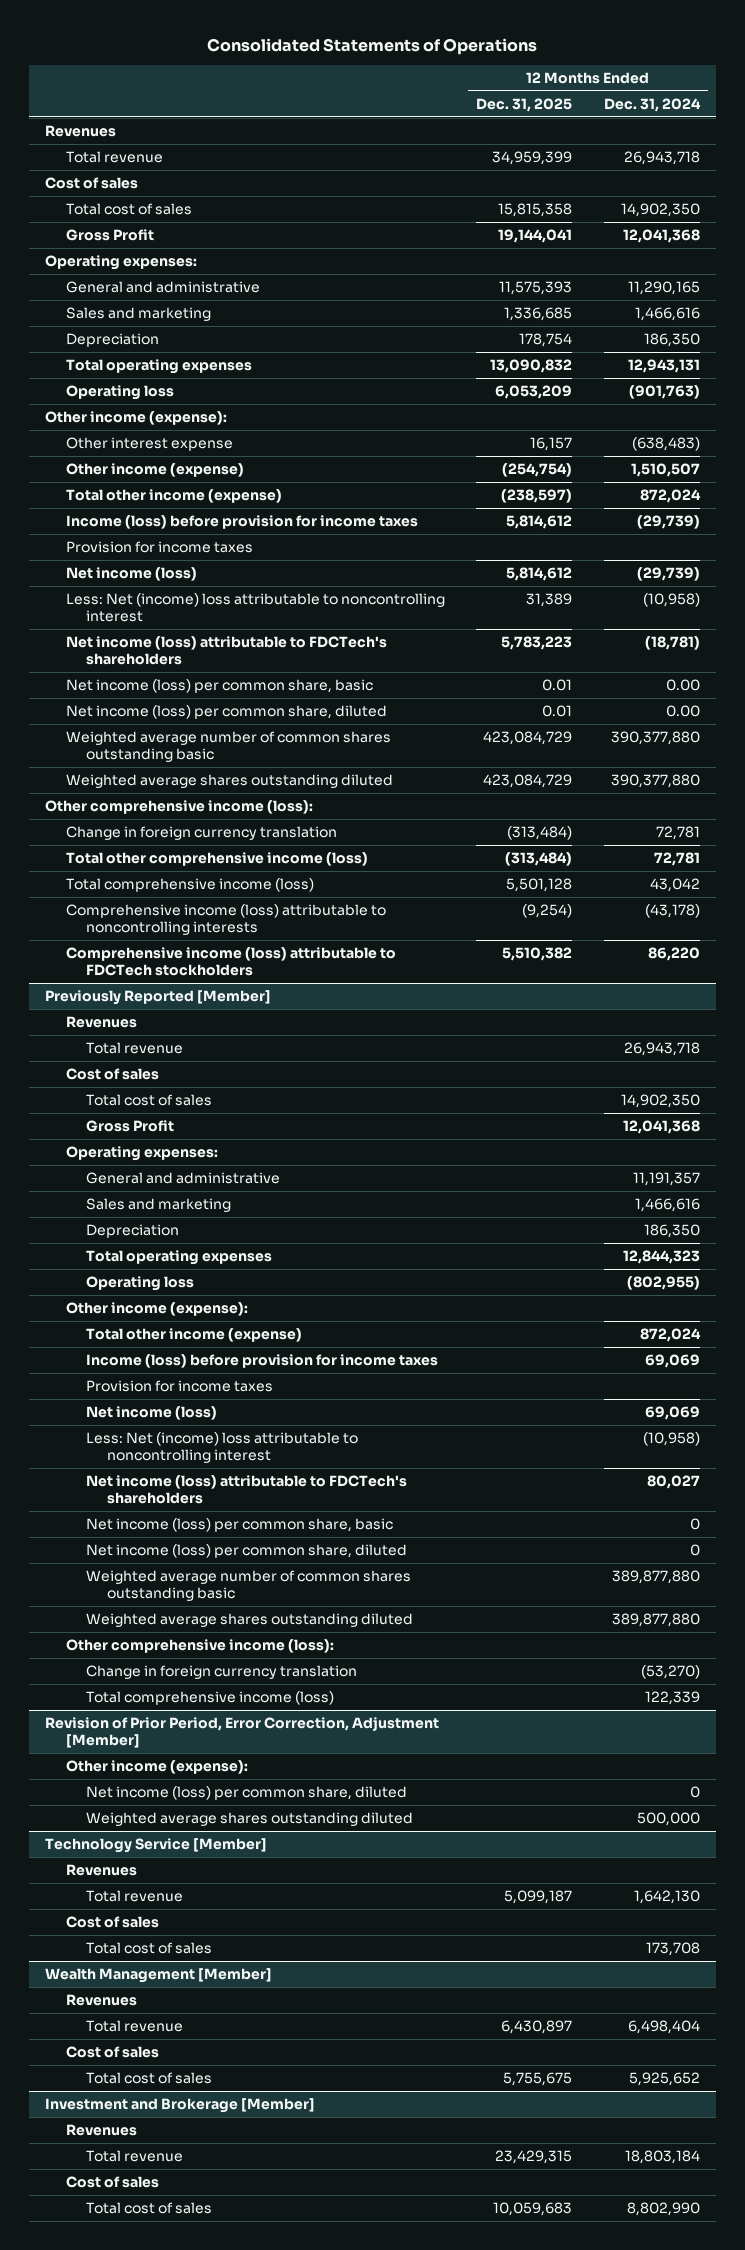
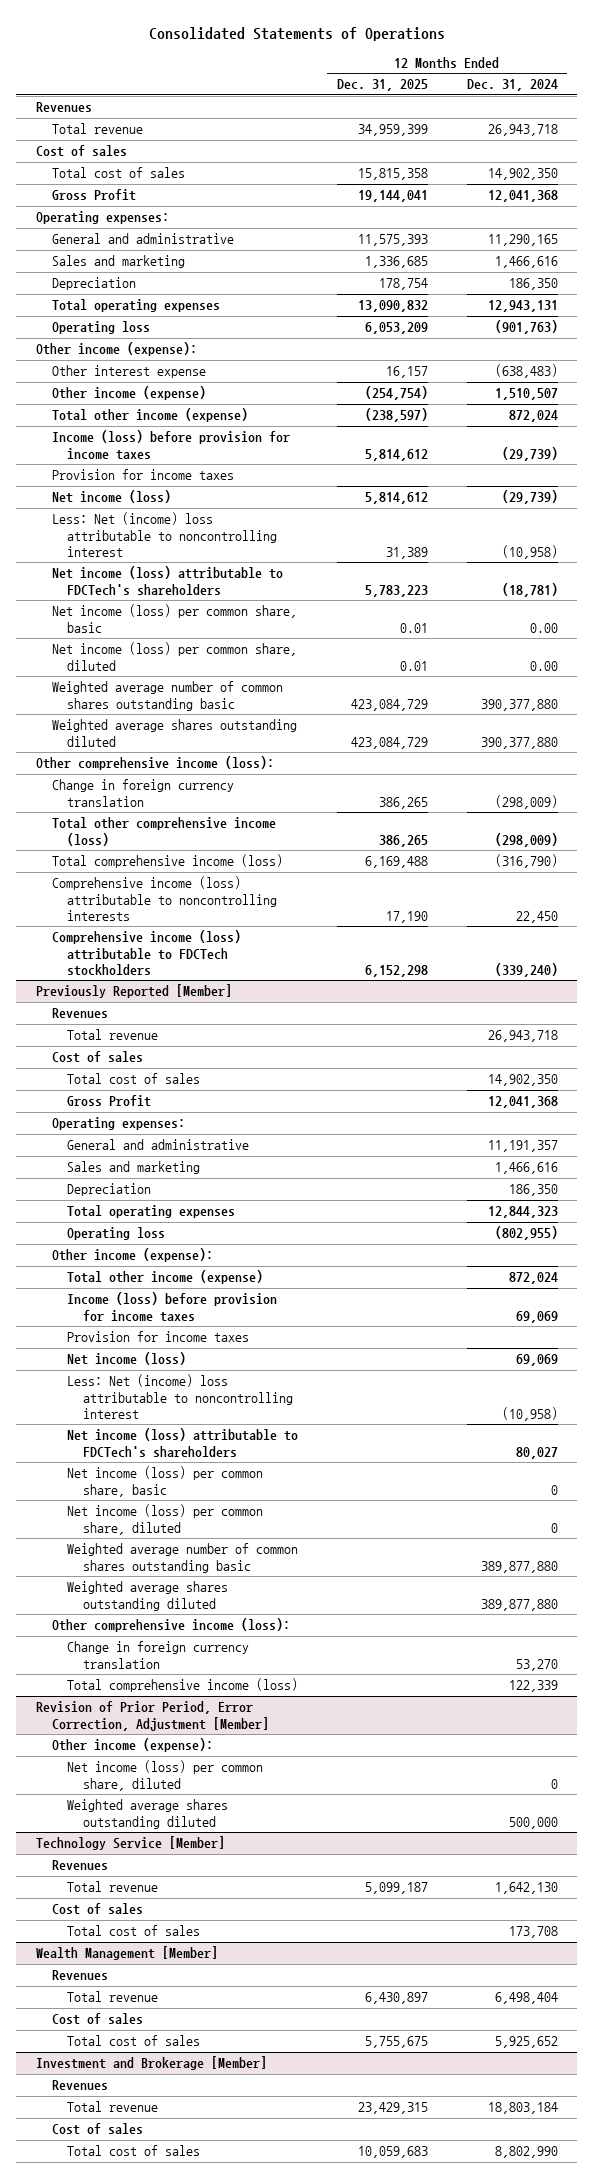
[507,826,573,841] (313,484) -> [378,796,428,809] 386,265
[655,826,700,841] 72,781 -> [494,794,558,809] (298,009)
[505,852,573,867] (313,484) -> [378,834,428,847] 386,265
[653,852,700,867] 72,781 -> [494,832,558,847] (298,009)
[506,878,573,893] 5,501,128 -> [364,856,428,869] 6,169,488
[649,878,700,893] 43,042 -> [494,854,558,869] (316,790)
[522,904,573,919] (9,254) -> [385,910,428,923] 17,190
[644,904,700,919] (43,178) -> [515,910,558,923] 22,450
[502,947,573,962] 5,510,382 -> [364,964,428,977] 6,152,298
[647,947,700,962] 86,220 -> [494,962,558,977] (339,240)
[640,1665,700,1680] (53,270) -> [515,1658,558,1671] 53,270

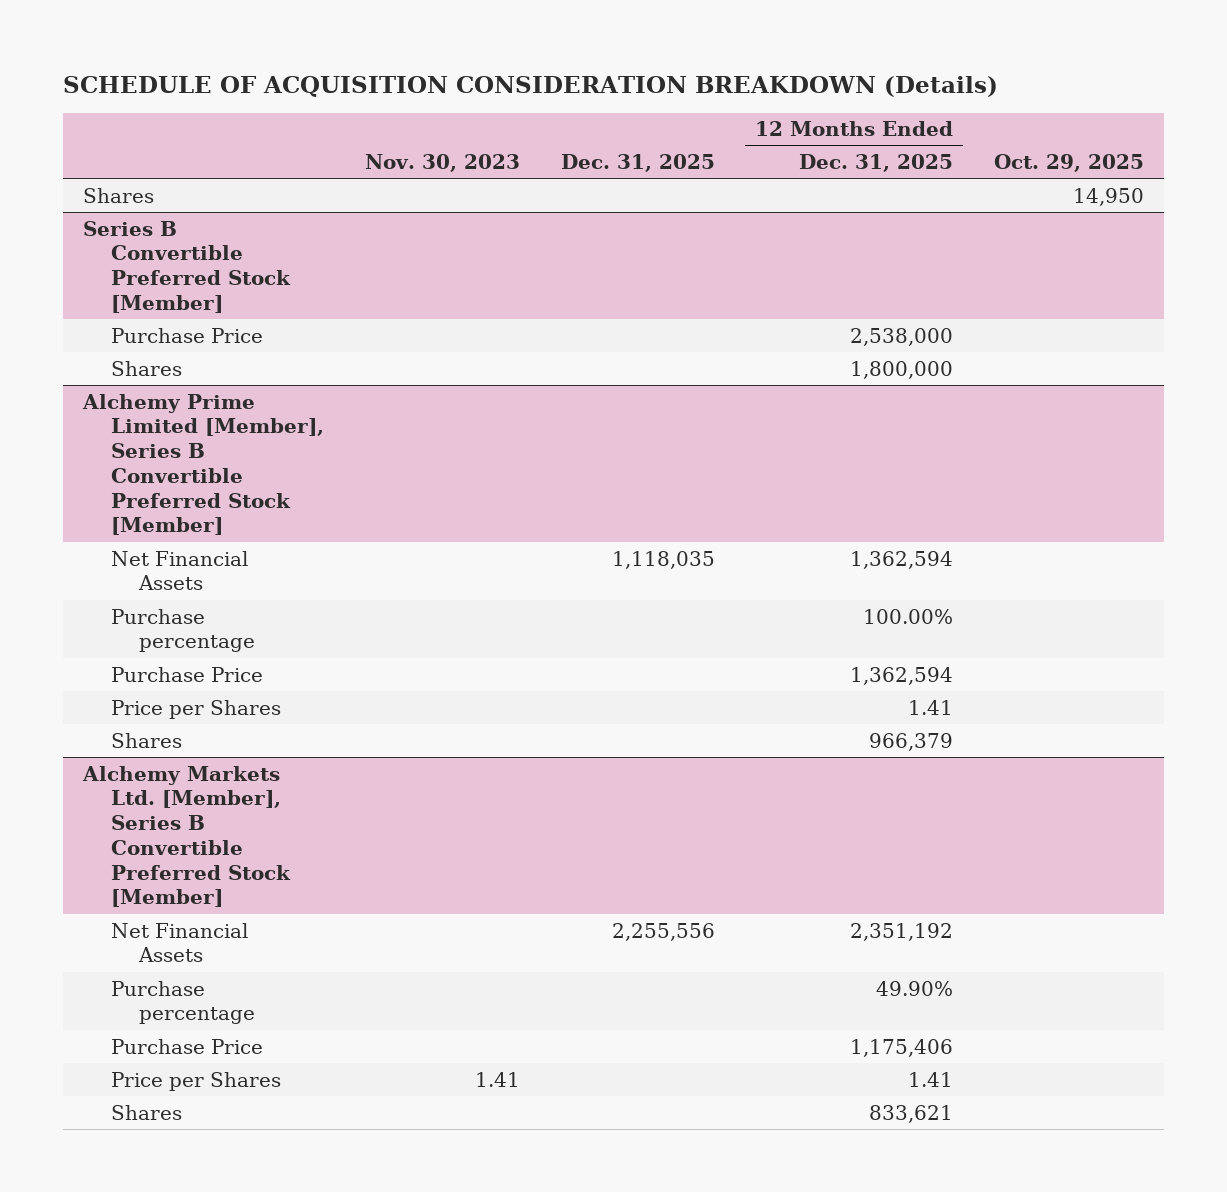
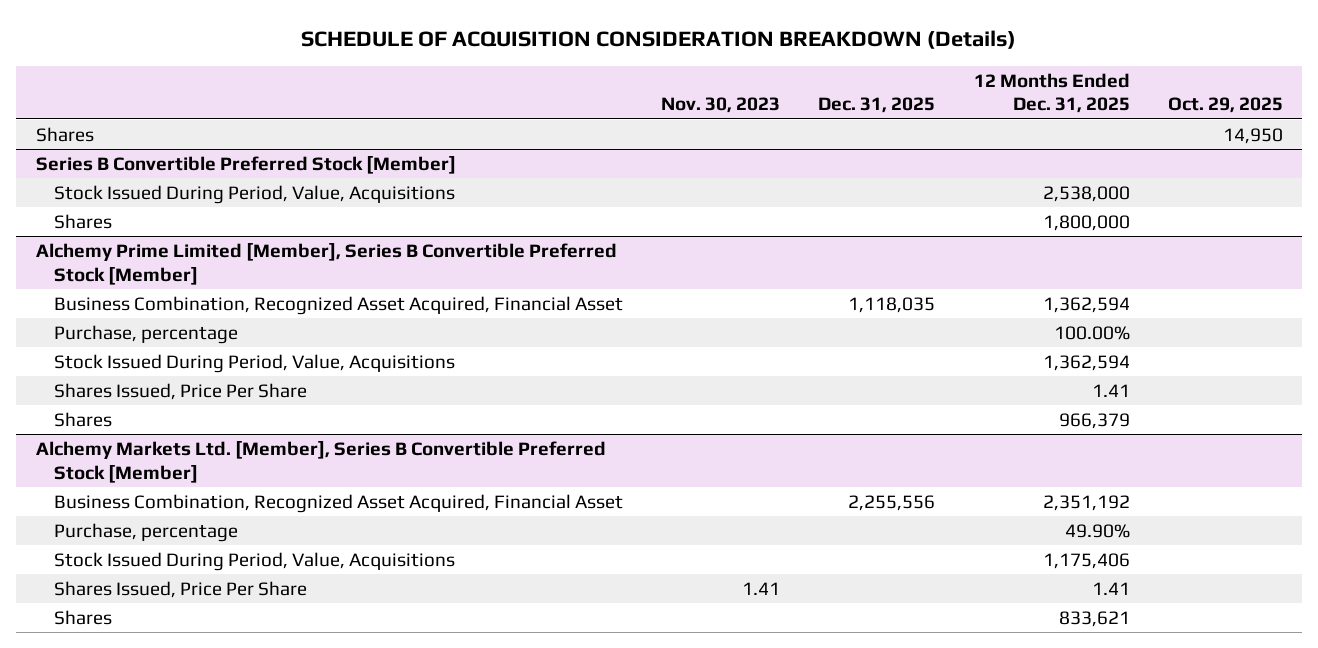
[111,327,264,343] Purchase Price -> [54,184,456,204] Stock Issued During Period, Value, Acquisitions
[111,550,249,591] Net Financial Assets -> [54,295,624,315] Business Combination, Recognized Asset Acquired, Financial Asset
[111,608,256,653] Purchase percentage -> [54,324,239,344] Purchase, percentage
[111,666,264,682] Purchase Price -> [54,353,456,373] Stock Issued During Period, Value, Acquisitions
[111,699,282,719] Price per Shares -> [54,382,308,400] Shares Issued, Price Per Share
[111,922,249,963] Net Financial Assets -> [54,493,624,513] Business Combination, Recognized Asset Acquired, Financial Asset
[111,980,256,1025] Purchase percentage -> [54,522,239,542] Purchase, percentage
[111,1038,264,1054] Purchase Price -> [54,551,456,571] Stock Issued During Period, Value, Acquisitions
[111,1071,282,1091] Price per Shares -> [54,580,308,598] Shares Issued, Price Per Share

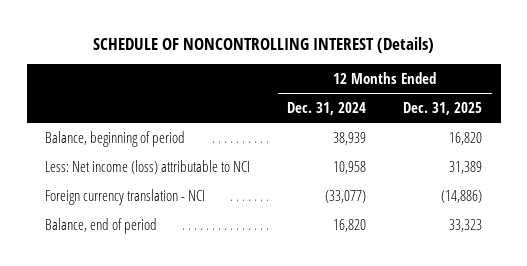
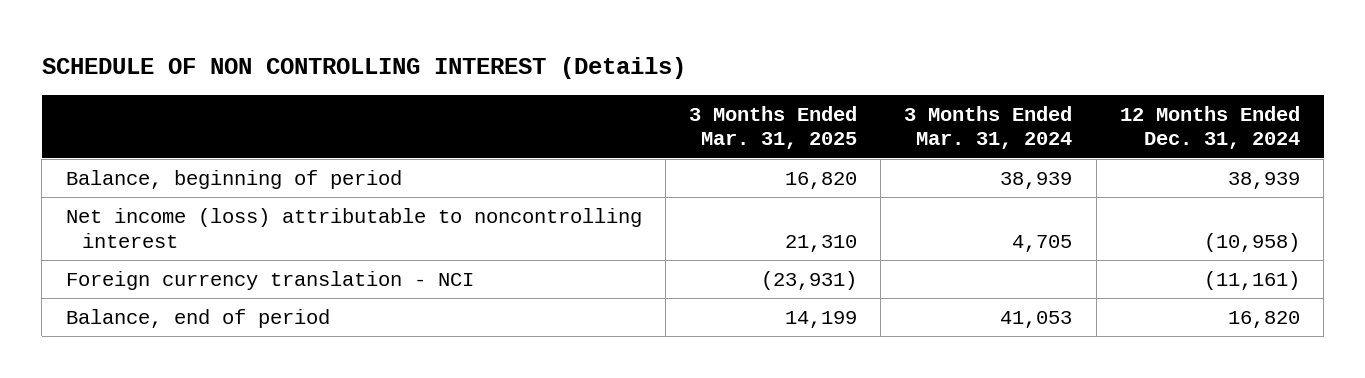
[92,36,434,53] SCHEDULE OF NONCONTROLLING INTEREST (Details) -> [41,57,686,80] SCHEDULE OF NON CONTROLLING INTEREST (Details)
[403,102,483,116] Dec. 31, 2025 -> none
none -> [689,105,858,150] 3 Months Ended Mar. 31, 2025
none -> [904,105,1073,150] 3 Months Ended Mar. 31, 2024
[45,159,251,174] Less: Net income (loss) attributable to NCI -> [65,207,642,248] Net income (loss) attributable to noncontrolling interest
[333,160,367,174] 10,958 -> [1203,232,1300,252] (10,958)
[325,189,367,203] (33,077) -> [1203,270,1300,290] (11,161)

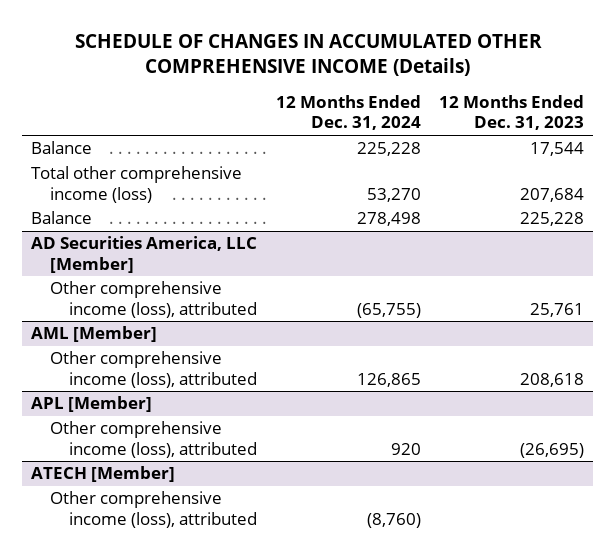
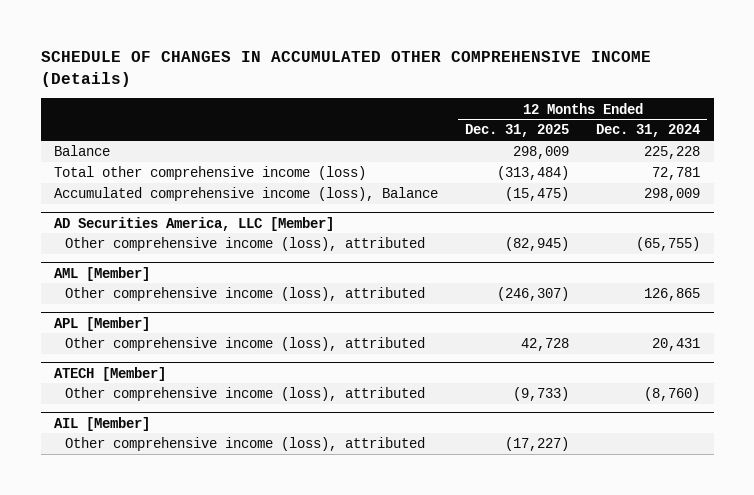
[438,94,584,131] 12 Months Ended Dec. 31, 2023 -> none
none -> [465,124,570,138] Dec. 31, 2025
[366,187,421,202] 53,270 -> [652,167,701,181] 72,781
[31,211,93,225] Balance -> [54,187,439,202] Accumulated comprehensive income (loss), Balance
[356,212,421,227] 278,498 -> [644,188,701,202] 298,009
[390,442,421,455] 920 -> [652,338,701,352] 20,431
none -> [54,416,151,431] AIL [Member]
none -> [65,437,426,452] Other comprehensive income (loss), attributed

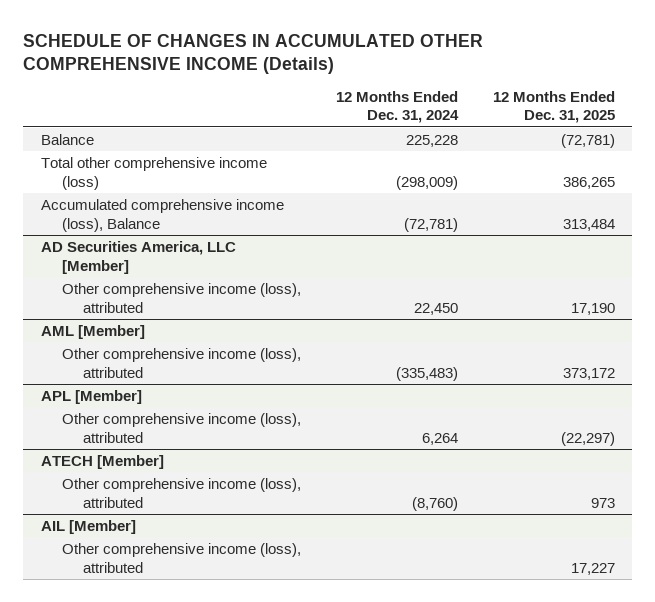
[513,146,570,160] 298,009 -> [560,133,615,148] (72,781)
[497,166,570,181] (313,484) -> [562,176,615,189] 386,265
[652,167,701,181] 72,781 -> [395,175,458,190] (298,009)
[505,187,570,202] (15,475) -> [562,218,615,231] 313,484
[644,188,701,202] 298,009 -> [403,217,458,232] (72,781)
[505,237,570,252] (82,945) -> [570,302,615,315] 17,190
[636,237,701,252] (65,755) -> [413,302,458,315] 22,450
[497,287,570,302] (246,307) -> [562,367,615,380] 373,172
[644,288,701,302] 126,865 -> [395,366,458,381] (335,483)
[521,338,570,352] 42,728 -> [560,431,615,446] (22,297)
[652,338,701,352] 20,431 -> [421,432,458,445] 6,264
[513,387,570,402] (9,733) -> [590,497,615,508] 973
[505,437,570,452] (17,227) -> [570,562,615,575] 17,227

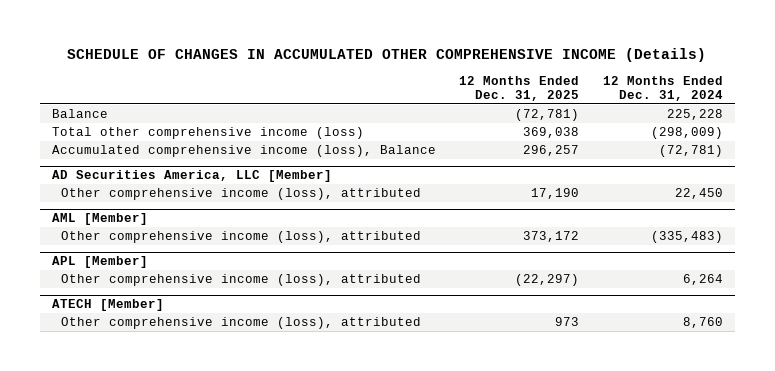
[562,176,615,189] 386,265 -> [523,126,580,138] 369,038
[562,218,615,231] 313,484 -> [523,144,580,156] 296,257
[40,519,136,534] AIL [Member] -> none
[61,542,301,573] Other comprehensive income (loss), attributed -> none
[411,496,458,511] (8,760) -> [682,316,723,328] 8,760

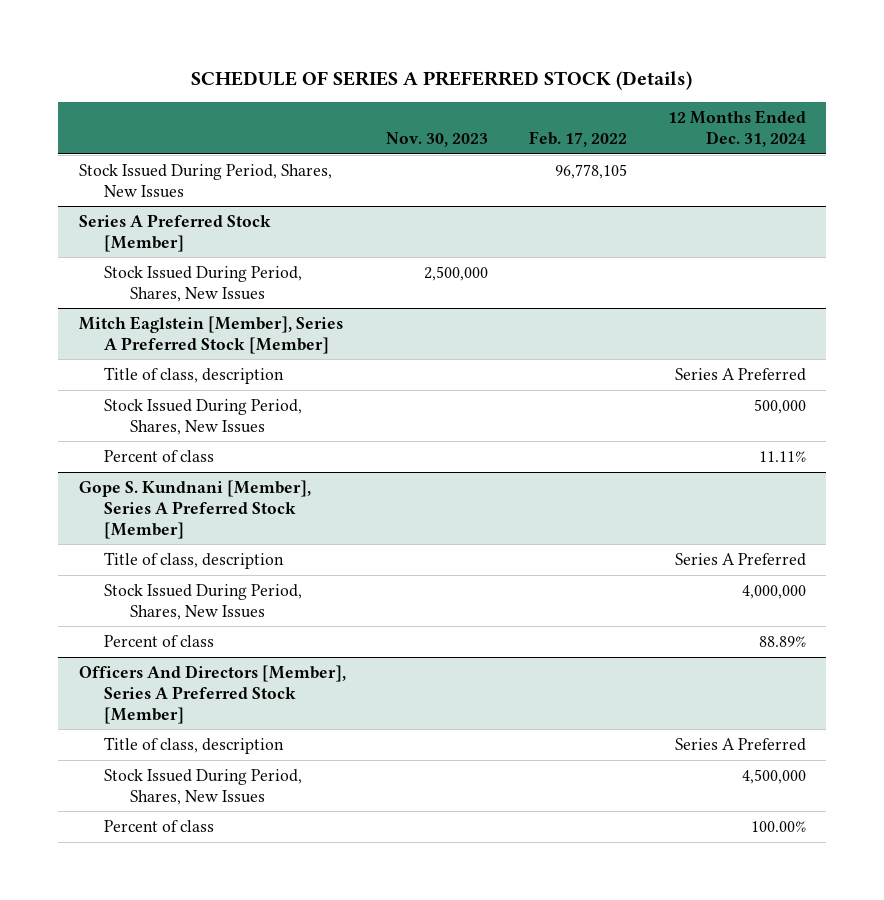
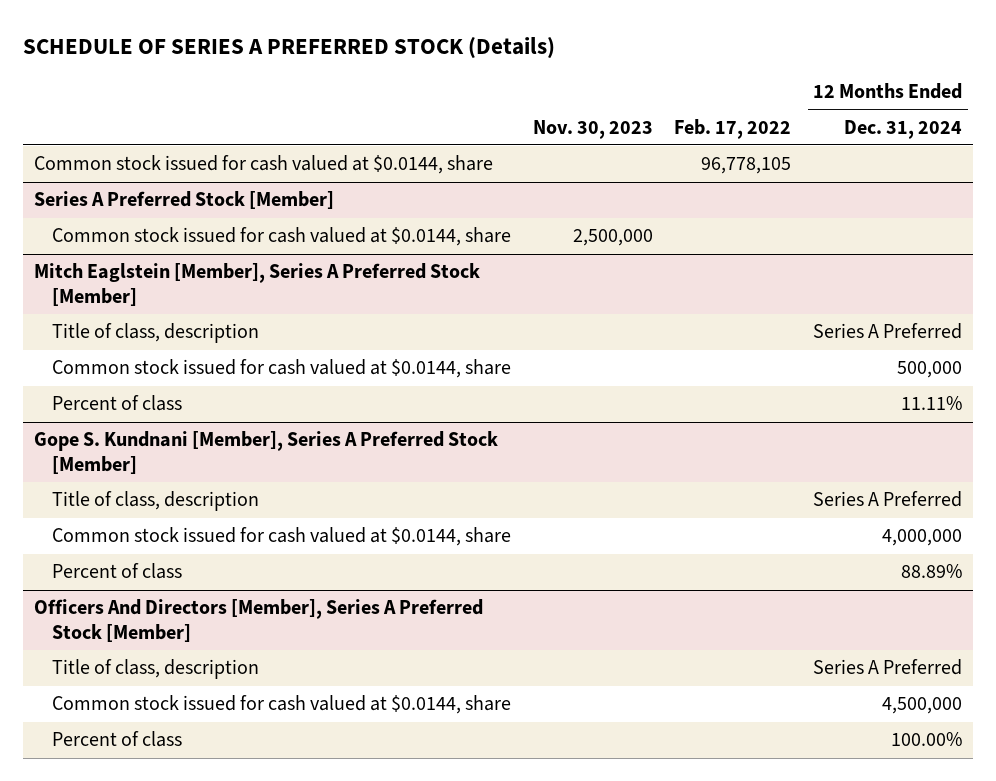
[78,163,332,198] Stock Issued During Period, Shares, New Issues -> [33,155,493,175] Common stock issued for cash valued at $0.0144, share
[104,265,303,302] Stock Issued During Period, Shares, New Issues -> [52,227,512,247] Common stock issued for cash valued at $0.0144, share
[104,398,303,435] Stock Issued During Period, Shares, New Issues -> [52,359,512,379] Common stock issued for cash valued at $0.0144, share
[104,583,303,620] Stock Issued During Period, Shares, New Issues -> [52,527,512,547] Common stock issued for cash valued at $0.0144, share
[104,768,303,805] Stock Issued During Period, Shares, New Issues -> [52,695,512,715] Common stock issued for cash valued at $0.0144, share

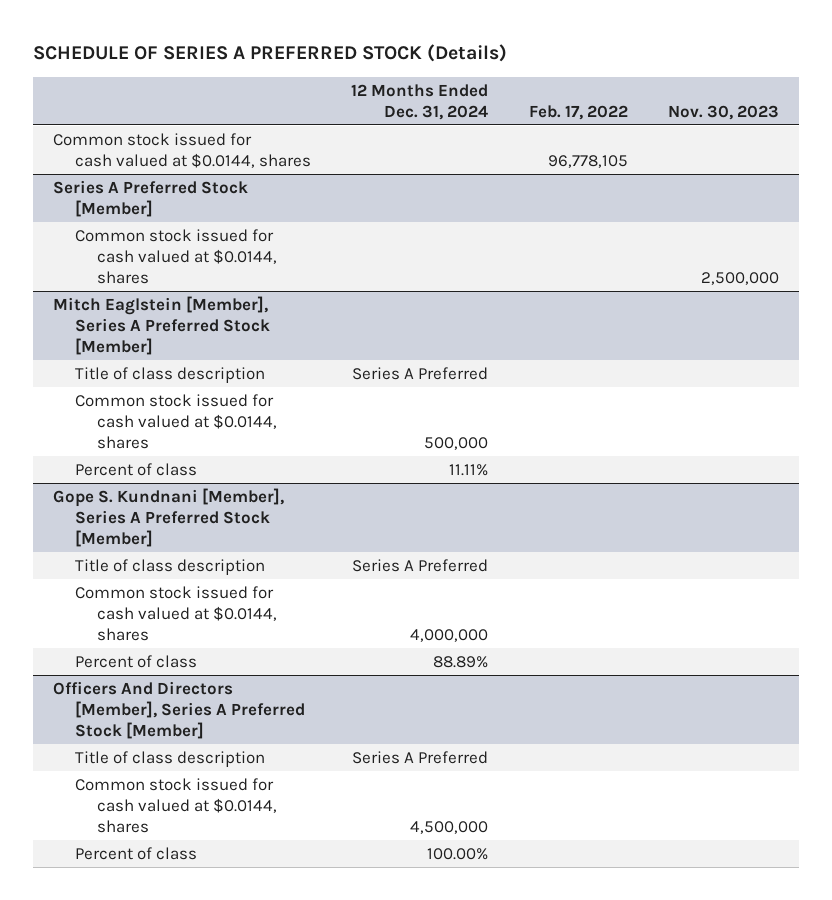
[33,155,493,175] Common stock issued for cash valued at $0.0144, share -> [53,133,312,169] Common stock issued for cash valued at $0.0144, shares
[52,227,512,247] Common stock issued for cash valued at $0.0144, share -> [75,229,277,285] Common stock issued for cash valued at $0.0144, shares
[52,323,260,344] Title of class, description -> [75,367,266,384] Title of class description
[52,359,512,379] Common stock issued for cash valued at $0.0144, share -> [75,394,277,450] Common stock issued for cash valued at $0.0144, shares
[52,491,260,512] Title of class, description -> [75,559,266,576] Title of class description
[52,527,512,547] Common stock issued for cash valued at $0.0144, share -> [75,586,277,642] Common stock issued for cash valued at $0.0144, shares
[52,659,260,680] Title of class, description -> [75,751,266,768] Title of class description
[52,695,512,715] Common stock issued for cash valued at $0.0144, share -> [75,778,277,834] Common stock issued for cash valued at $0.0144, shares

